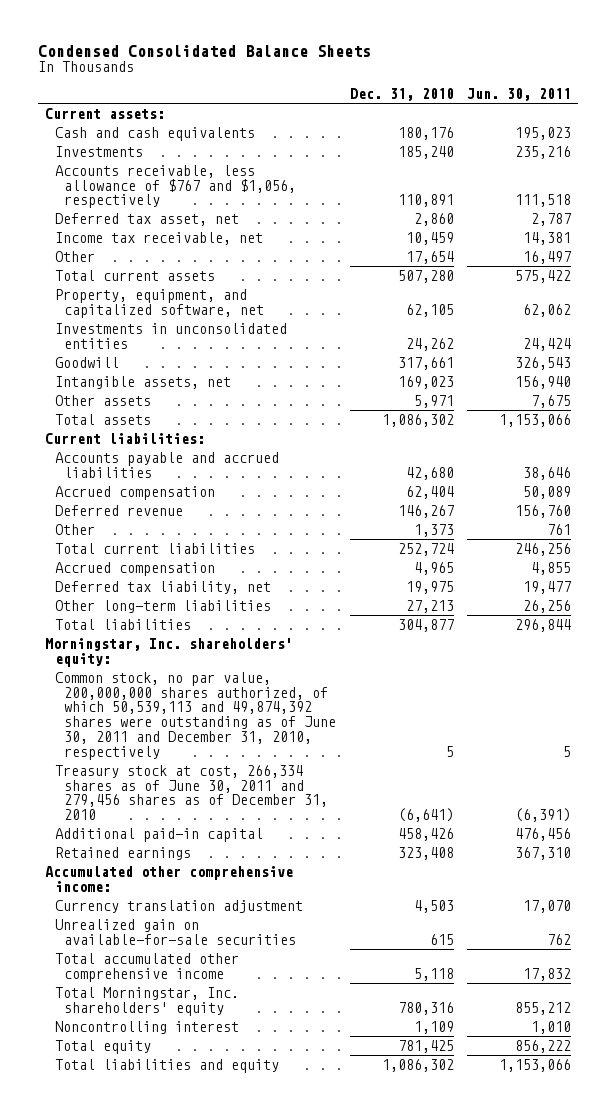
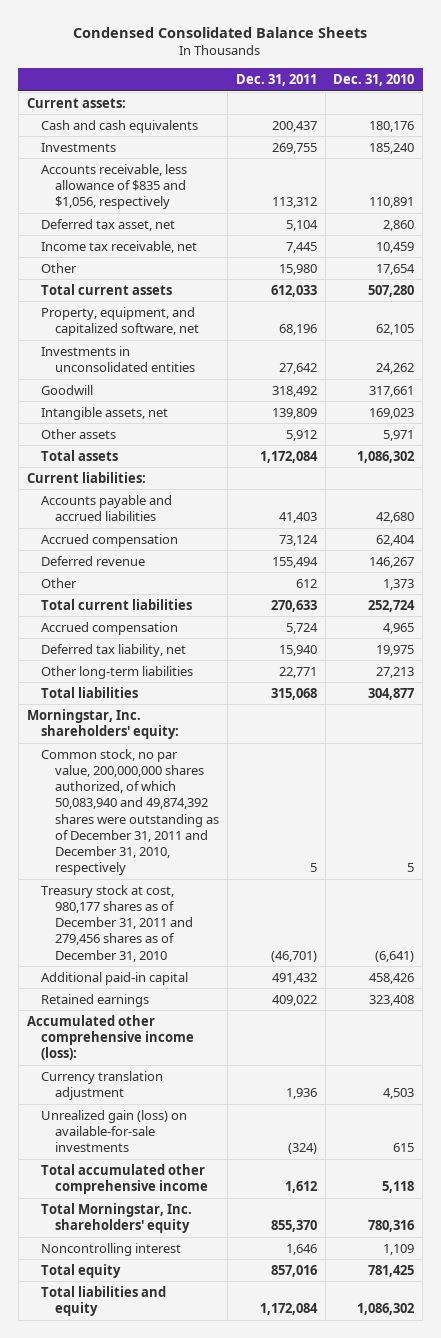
[466,88,571,102] Jun. 30, 2011 -> none
none -> [235,73,317,86] Dec. 31, 2011
[54,164,297,209] Accounts receivable, less allowance of $767 and $1,056, respectively -> [40,163,187,210] Accounts receivable, less allowance of $835 and $1,056, respectively
[54,671,337,760] Common stock, no par value, 200,000,000 shares authorized, of which 50,539,113 and 49,874,392 shares were outstanding as of June 30, 2011 and December 31, 2010, respectively -> [40,748,220,876] Common stock, no par value, 200,000,000 shares authorized, of which 50,083,940 and 49,874,392 shares were outstanding as of December 31, 2011 and December 31, 2010, respectively
[54,764,329,821] Treasury stock at cost, 266,334 shares as of June 30, 2011 and 279,456 shares as of December 31, 2010 -> [40,884,194,962] Treasury stock at cost, 980,177 shares as of December 31, 2011 and 279,456 shares as of December 31, 2010
[45,865,294,892] Accumulated other comprehensive income: -> [26,1014,194,1061] Accumulated other comprehensive income (loss):
[54,918,297,945] Unrealized gain on available-for-sale securities -> [40,1109,187,1153] Unrealized gain (loss) on available-for-sale investments

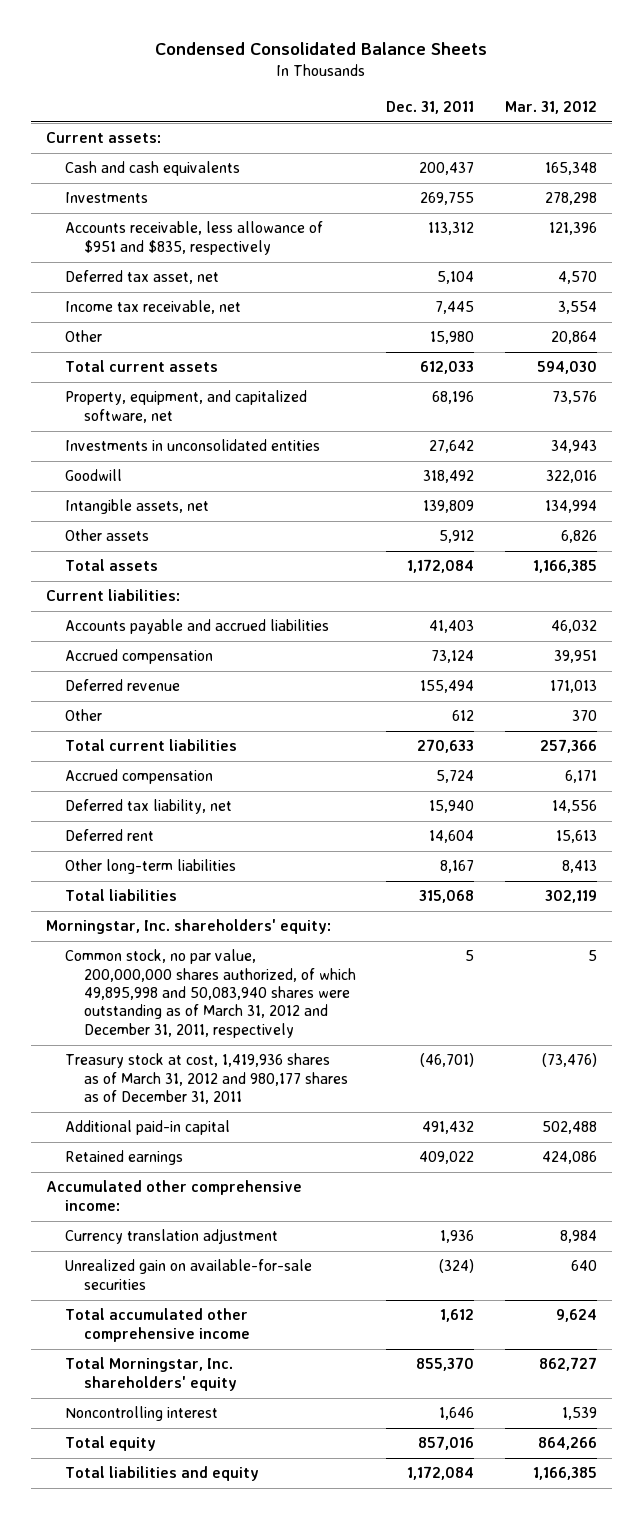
[333,73,415,86] Dec. 31, 2010 -> none
none -> [504,100,597,114] Mar. 31, 2012
[40,163,187,210] Accounts receivable, less allowance of $835 and $1,056, respectively -> [64,221,323,255] Accounts receivable, less allowance of $951 and $835, respectively
none -> [64,829,154,842] Deferred rent
[278,666,317,678] 22,771 -> [440,860,475,874] 8,167
[40,748,220,876] Common stock, no par value, 200,000,000 shares authorized, of which 50,083,940 and 49,874,392 shares were outstanding as of December 31, 2011 and December 31, 2010, respectively -> [64,949,356,1038] Common stock, no par value, 200,000,000 shares authorized, of which 49,895,998 and 50,083,940 shares were outstanding as of March 31, 2012 and December 31, 2011, respectively
[40,884,194,962] Treasury stock at cost, 980,177 shares as of December 31, 2011 and 279,456 shares as of December 31, 2010 -> [64,1053,348,1105] Treasury stock at cost, 1,419,936 shares as of March 31, 2012 and 980,177 shares as of December 31, 2011
[26,1014,194,1061] Accumulated other comprehensive income (loss): -> [45,1180,302,1211] Accumulated other comprehensive income:
[40,1109,187,1153] Unrealized gain (loss) on available-for-sale investments -> [64,1259,312,1290] Unrealized gain on available-for-sale securities

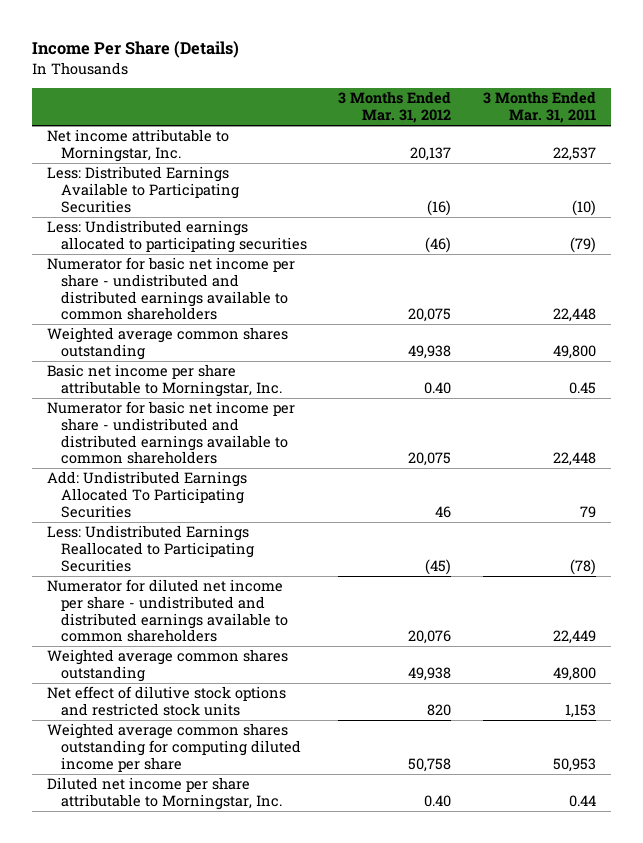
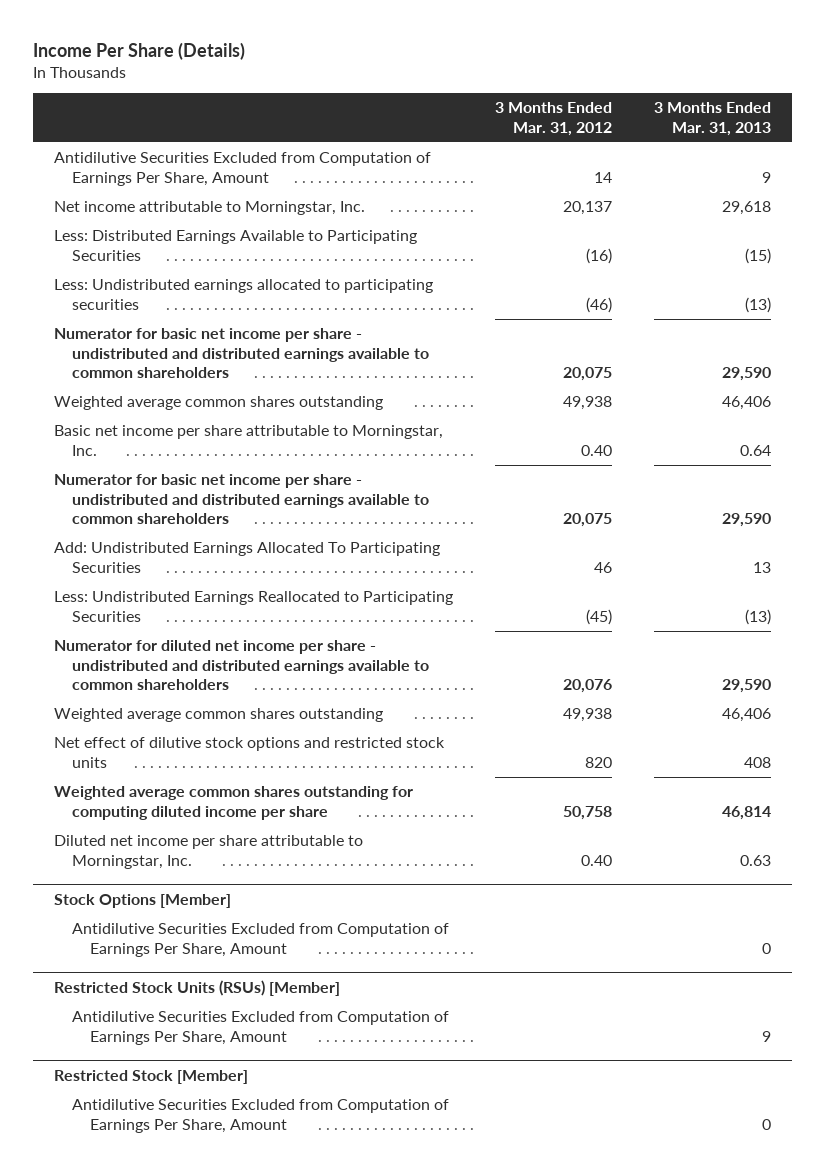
[482,91,596,124] 3 Months Ended Mar. 31, 2011 -> none
none -> [654,102,772,137] 3 Months Ended Mar. 31, 2013
none -> [53,152,431,186] Antidilutive Securities Excluded from Computation of Earnings Per Share, Amount
none -> [53,893,231,908] Stock Options [Member]
none -> [71,923,449,957] Antidilutive Securities Excluded from Computation of Earnings Per Share, Amount
none -> [53,979,340,996] Restricted Stock Units (RSUs) [Member]
none -> [71,1011,449,1045] Antidilutive Securities Excluded from Computation of Earnings Per Share, Amount
none -> [53,1069,248,1084] Restricted Stock [Member]
none -> [71,1099,449,1133] Antidilutive Securities Excluded from Computation of Earnings Per Share, Amount

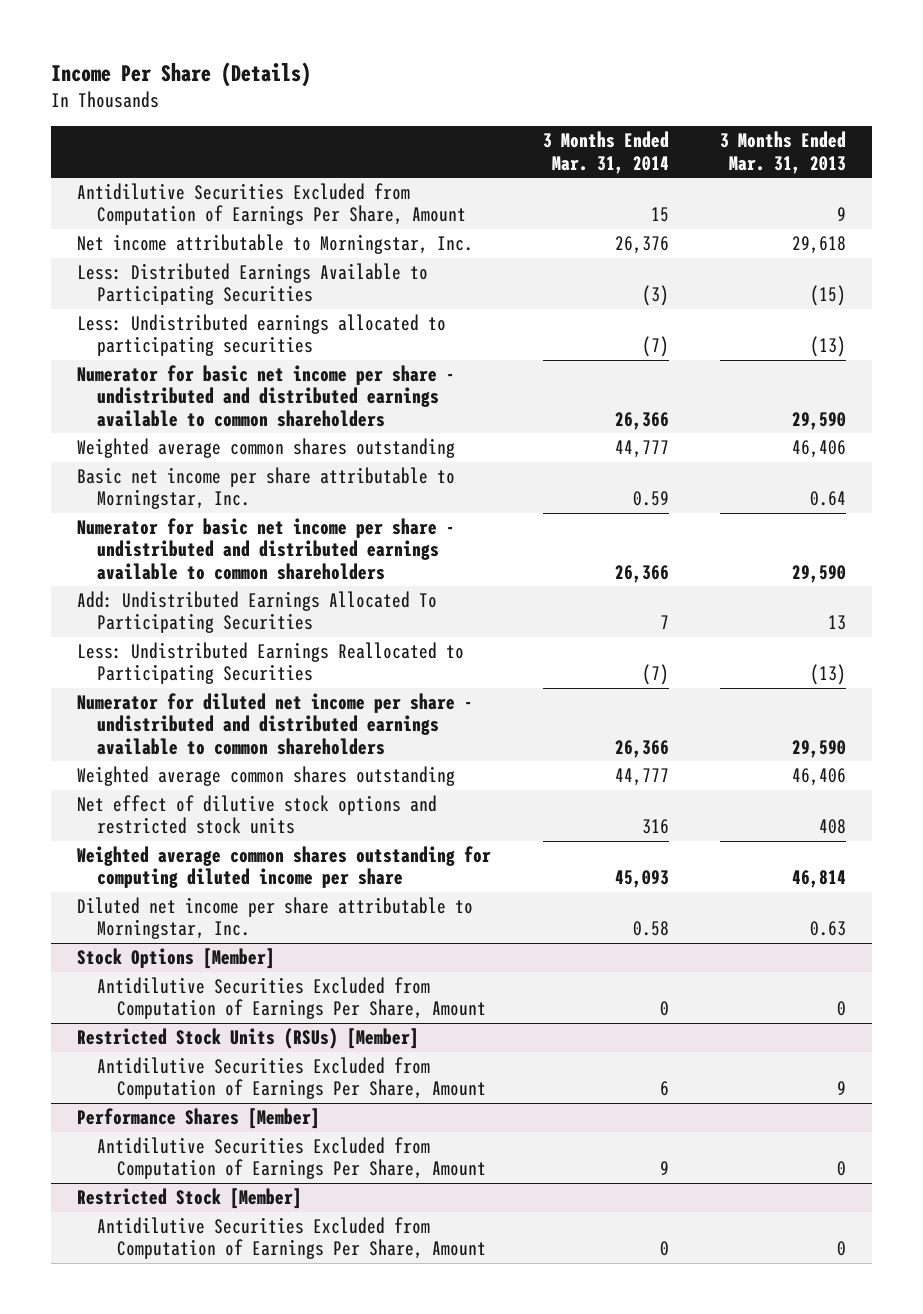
[495,102,613,137] 3 Months Ended Mar. 31, 2012 -> none
none -> [542,131,669,174] 3 Months Ended Mar. 31, 2014
none -> [76,1108,320,1130] Performance Shares [Member]
none -> [96,1137,486,1180] Antidilutive Securities Excluded from Computation of Earnings Per Share, Amount

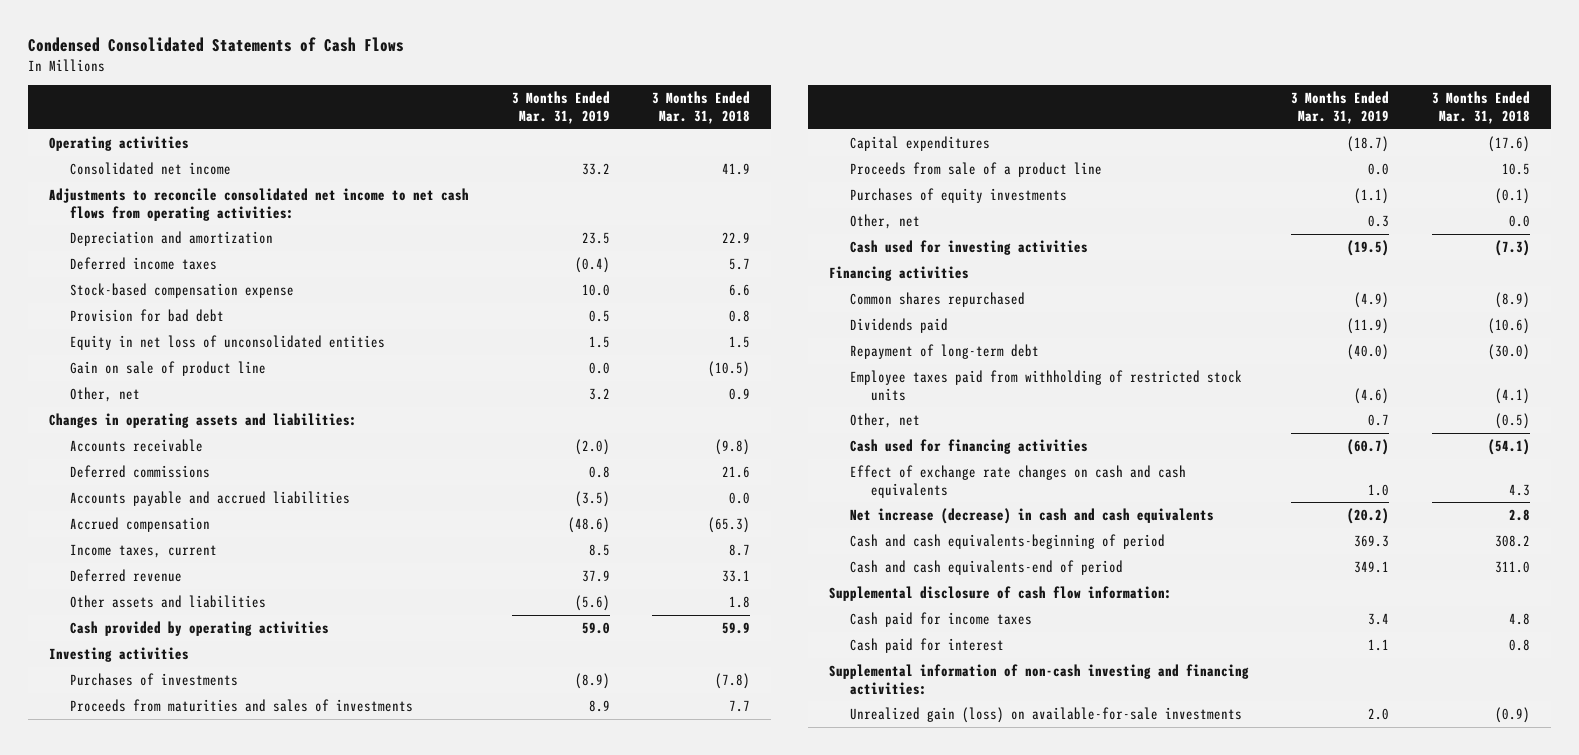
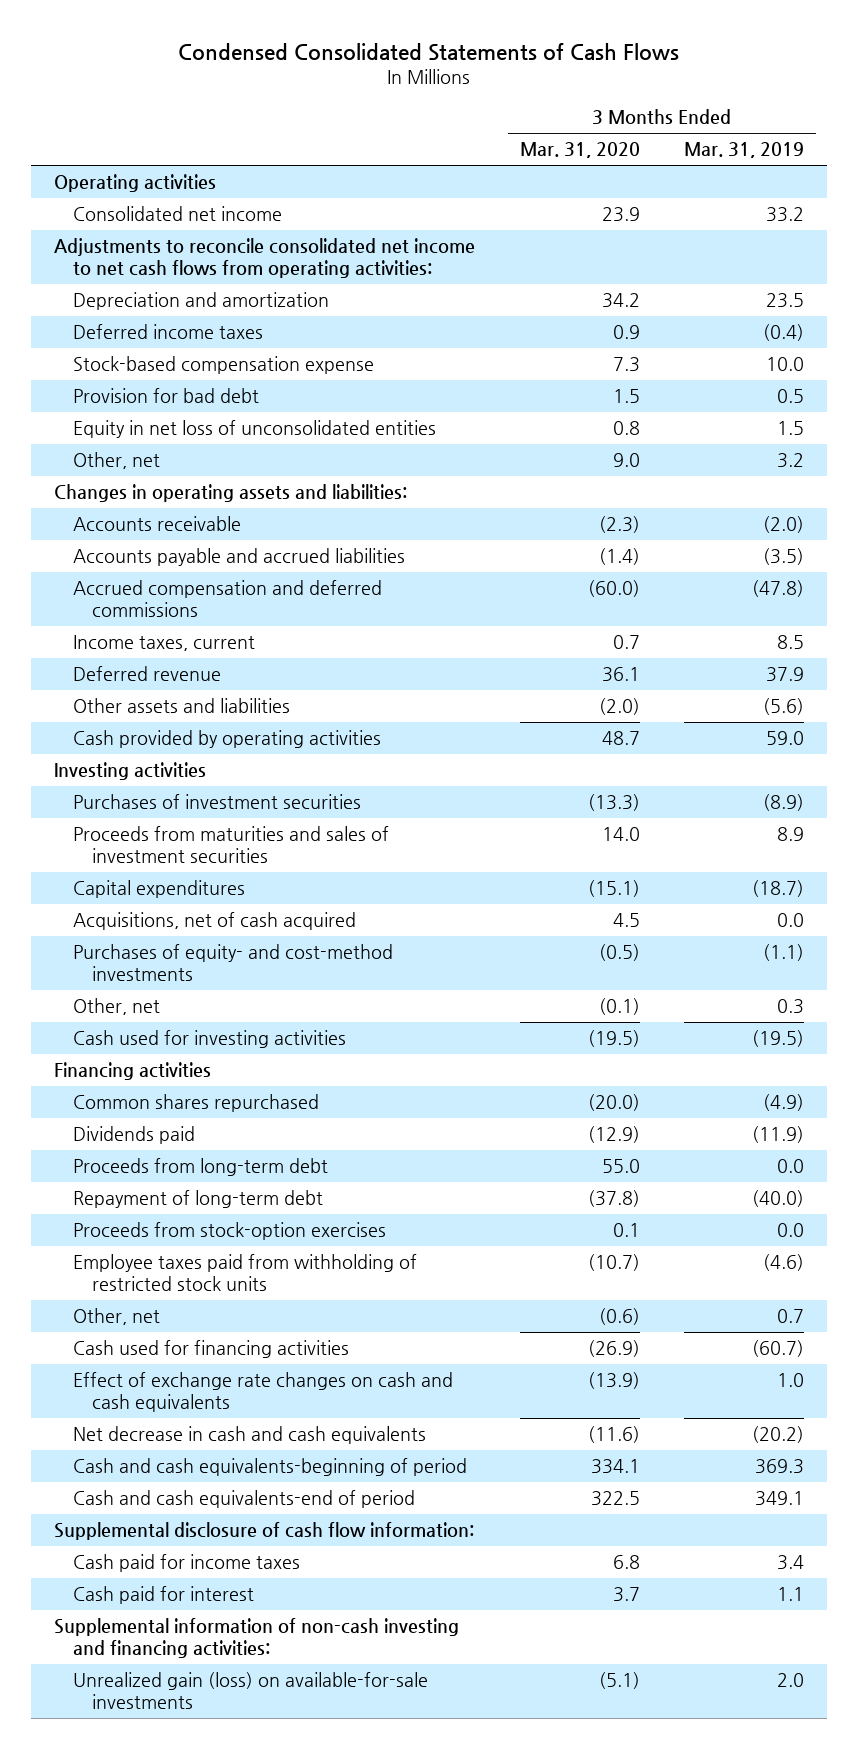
[651,91,750,124] 3 Months Ended Mar. 31, 2018 -> none
none -> [519,142,640,159] Mar. 31, 2020
[70,360,267,376] Gain on sale of product line -> none
[70,464,211,478] Deferred commissions -> none
[70,516,211,532] Accrued compensation -> [72,580,382,617] Accrued compensation and deferred commissions
[567,516,610,533] (48.6) -> [752,580,805,598] (47.8)
[70,672,239,686] Purchases of investments -> [72,794,361,810] Purchases of investment securities
[70,698,414,712] Proceeds from maturities and sales of investments -> [72,826,389,863] Proceeds from maturities and sales of investment securities
[849,161,1102,177] Proceeds from sale of a product line -> none
none -> [72,912,356,931] Acquisitions, net of cash acquired
[849,187,1067,203] Purchases of equity investments -> [72,944,393,981] Purchases of equity- and cost-method investments
none -> [72,1158,328,1177] Proceeds from long-term debt
none -> [72,1222,386,1241] Proceeds from stock-option exercises
[849,507,1214,524] Net increase (decrease) in cash and cash equivalents -> [72,1426,426,1445] Net decrease in cash and cash equivalents

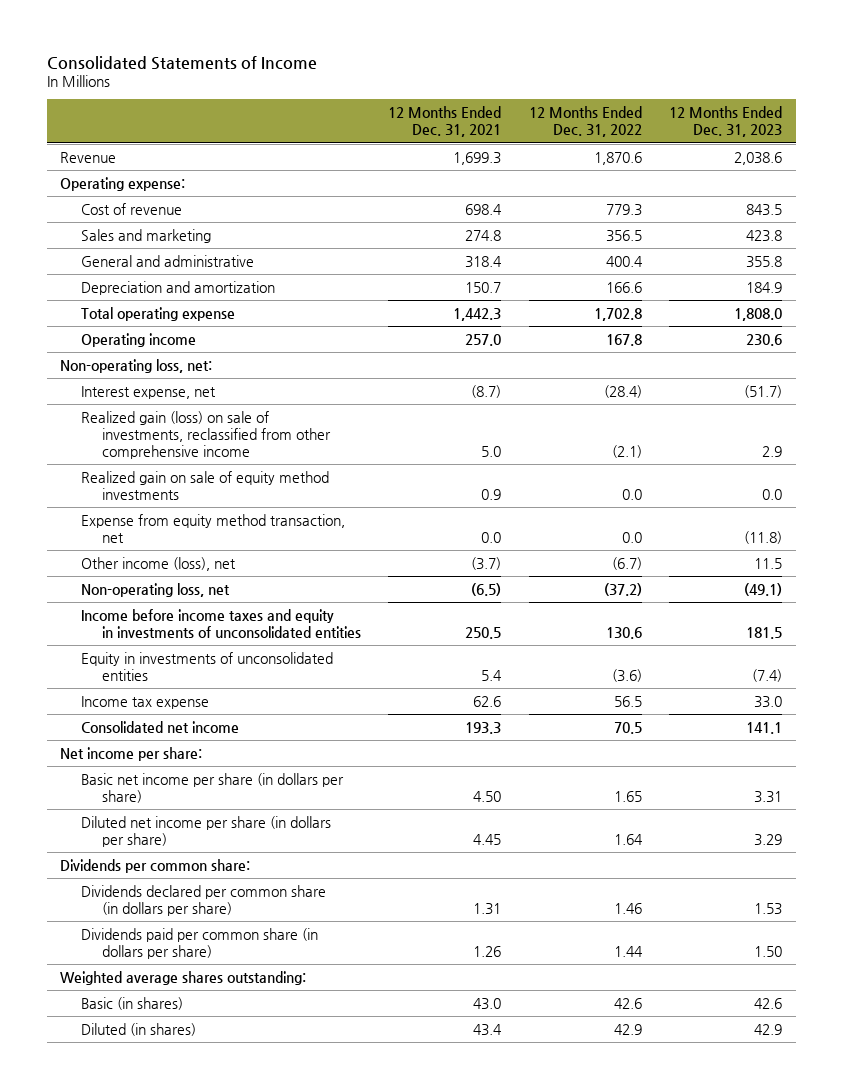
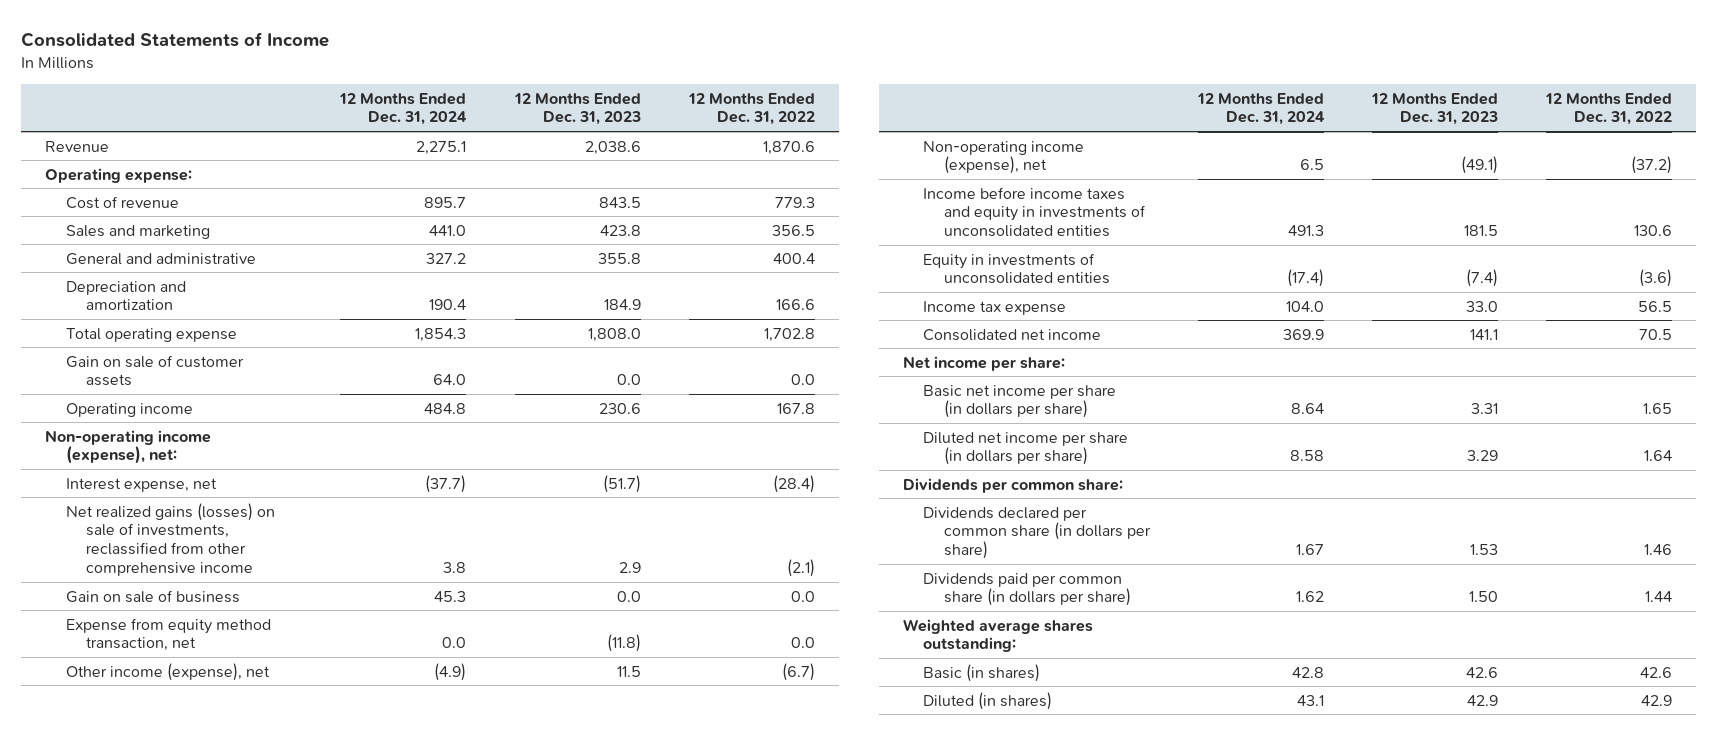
[388,106,502,138] 12 Months Ended Dec. 31, 2021 -> none
none -> [339,92,468,126] 12 Months Ended Dec. 31, 2024
none -> [65,354,244,387] Gain on sale of customer assets
[60,358,213,373] Non-operating loss, net: -> [45,429,212,465] Non-operating income (expense), net:
[81,470,330,500] Realized gain on sale of equity method investments -> none
[81,410,331,459] Realized gain (loss) on sale of investments, reclassified from other comprehensive income -> [65,502,275,576] Net realized gains (losses) on sale of investments, reclassified from other comprehensive income
none -> [65,589,240,603] Gain on sale of business
[81,556,237,571] Other income (loss), net -> [65,662,270,681] Other income (expense), net
[81,582,231,597] Non-operating loss, net -> [923,140,1085,175] Non-operating income (expense), net

